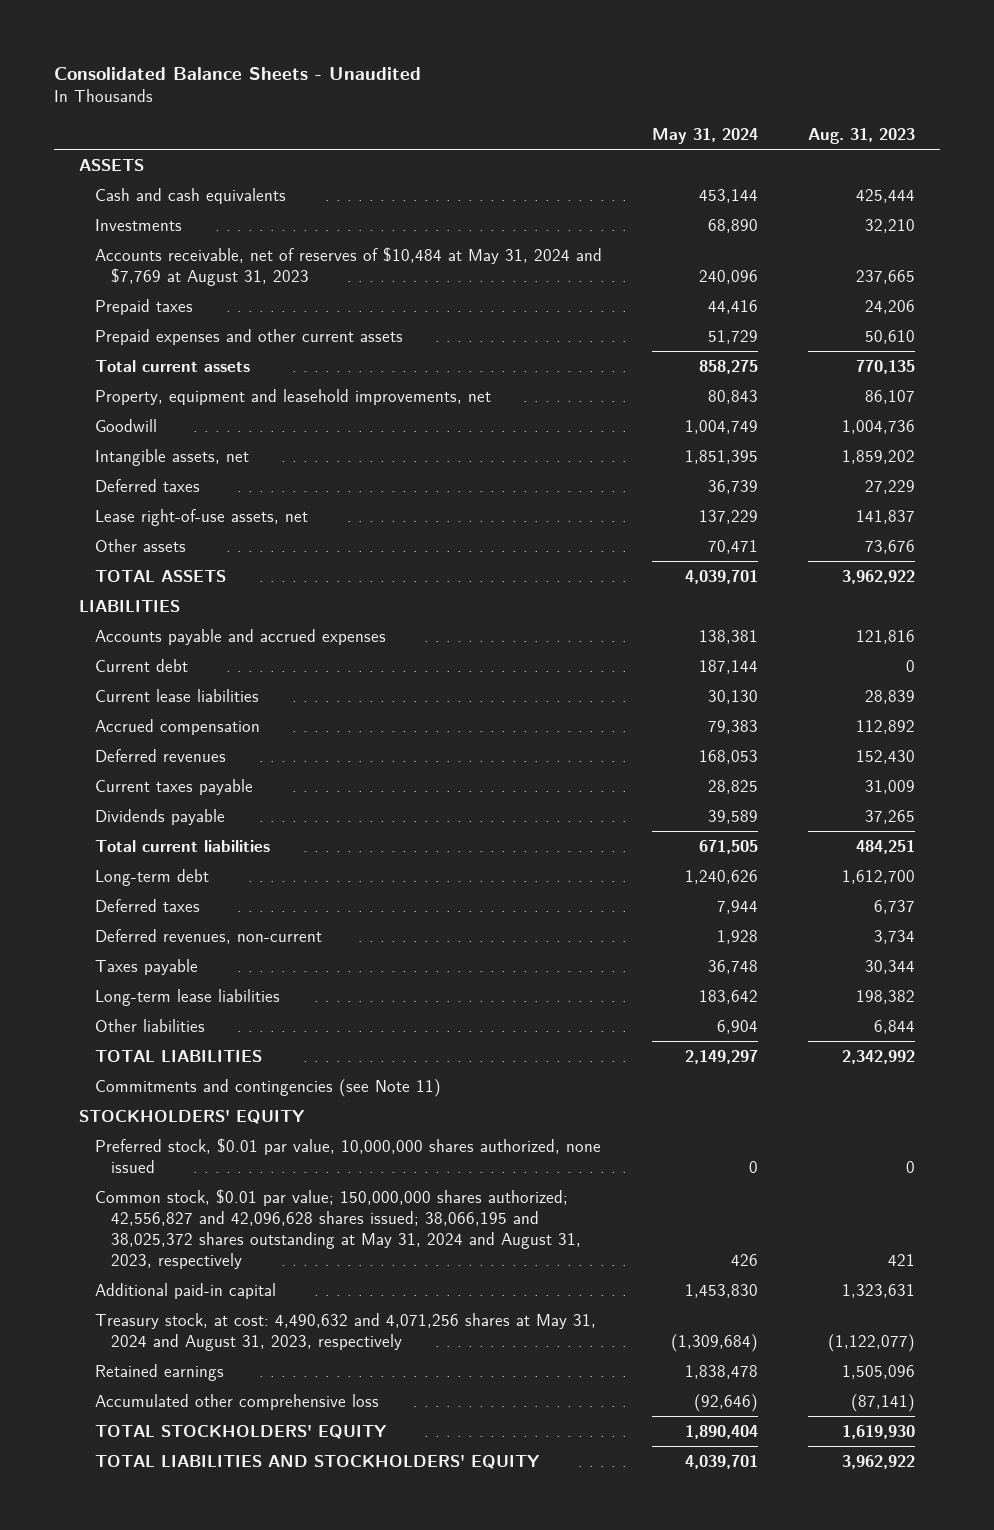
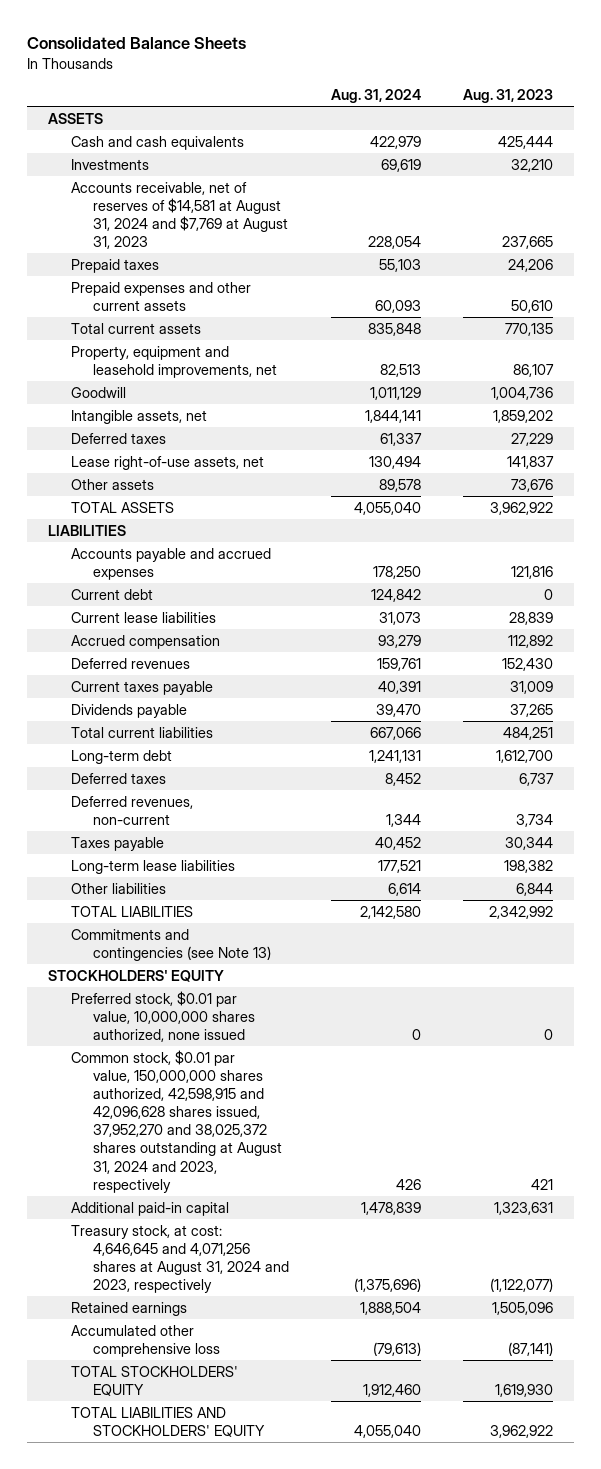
[53,66,421,80] Consolidated Balance Sheets - Unaudited -> [26,37,246,50] Consolidated Balance Sheets
[652,127,759,144] May 31, 2024 -> none
none -> [331,88,422,103] Aug. 31, 2024
[94,246,602,287] Accounts receivable, net of reserves of $10,484 at May 31, 2024 and $7,769 at August 31, 2023 -> [70,181,289,250] Accounts receivable, net of reserves of $14,581 at August 31, 2024 and $7,769 at August 31, 2023
[94,1078,441,1097] Commitments and contingencies (see Note 11) -> [70,928,272,961] Commitments and contingencies (see Note 13)
[94,1188,582,1270] Common stock, $0.01 par value; 150,000,000 shares authorized; 42,556,827 and 42,096,628 shares issued; 38,066,195 and 38,025,372 shares outstanding at May 31, 2024 and August 31, 2023, respectively -> [70,1049,283,1193] Common stock, $0.01 par value, 150,000,000 shares authorized, 42,598,915 and 42,096,628 shares issued, 37,952,270 and 38,025,372 shares outstanding at August 31, 2024 and 2023, respectively
[94,1312,596,1352] Treasury stock, at cost: 4,490,632 and 4,071,256 shares at May 31, 2024 and August 31, 2023, respectively -> [70,1224,290,1294] Treasury stock, at cost: 4,646,645 and 4,071,256 shares at August 31, 2024 and 2023, respectively

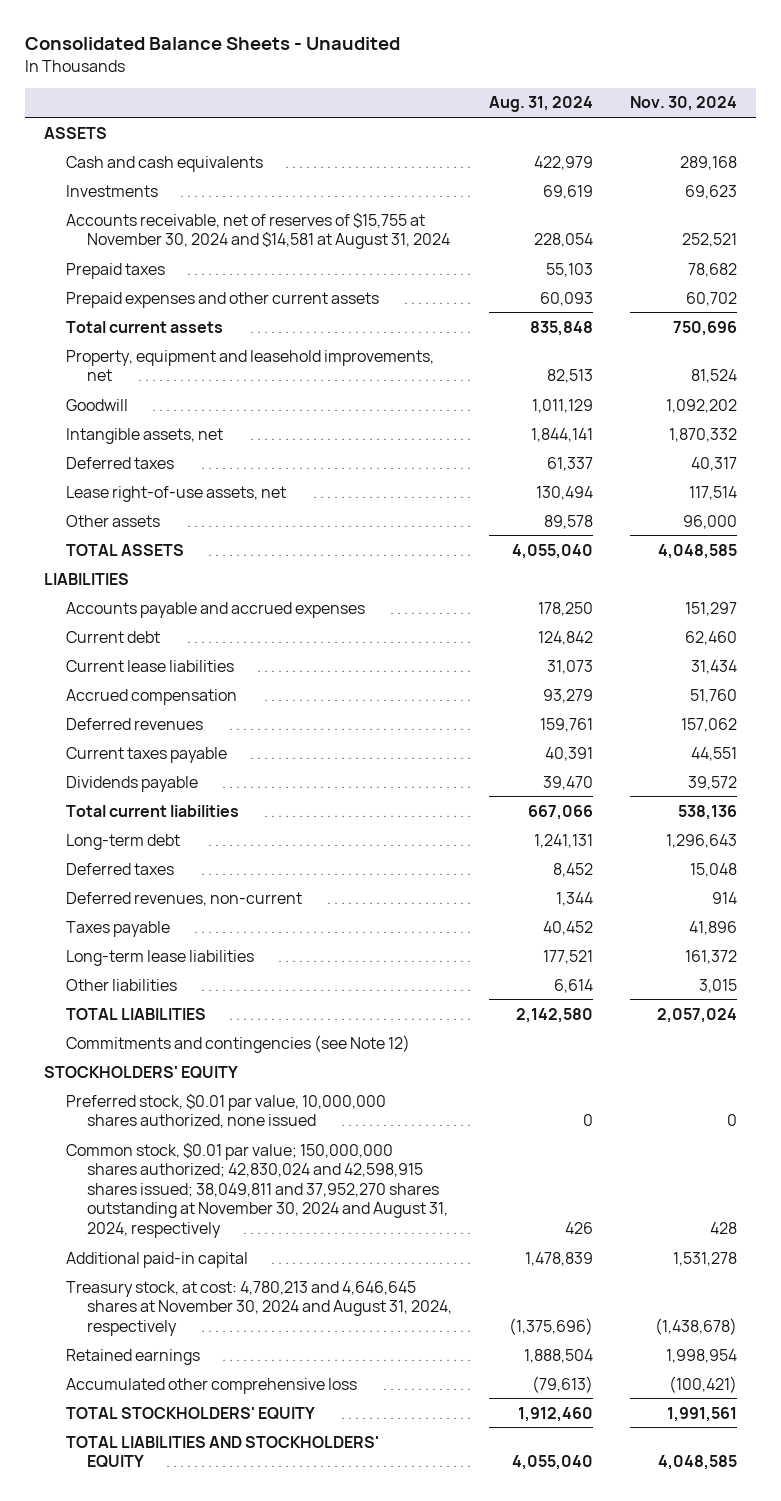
[26,37,246,50] Consolidated Balance Sheets -> [25,37,401,51] Consolidated Balance Sheets - Unaudited
[463,88,554,103] Aug. 31, 2023 -> none
none -> [630,96,738,112] Nov. 30, 2024
[70,181,289,250] Accounts receivable, net of reserves of $14,581 at August 31, 2024 and $7,769 at August 31, 2023 -> [65,212,451,250] Accounts receivable, net of reserves of $15,755 at November 30, 2024 and $14,581 at August 31, 2024
[70,928,272,961] Commitments and contingencies (see Note 13) -> [65,1034,410,1053] Commitments and contingencies (see Note 12)
[70,1049,283,1193] Common stock, $0.01 par value, 150,000,000 shares authorized, 42,598,915 and 42,096,628 shares issued, 37,952,270 and 38,025,372 shares outstanding at August 31, 2024 and 2023, respectively -> [65,1142,449,1238] Common stock, $0.01 par value; 150,000,000 shares authorized; 42,830,024 and 42,598,915 shares issued; 38,049,811 and 37,952,270 shares outstanding at November 30, 2024 and August 31, 2024, respectively
[70,1224,290,1294] Treasury stock, at cost: 4,646,645 and 4,071,256 shares at August 31, 2024 and 2023, respectively -> [65,1280,453,1336] Treasury stock, at cost: 4,780,213 and 4,646,645 shares at November 30, 2024 and August 31, 2024, respectively

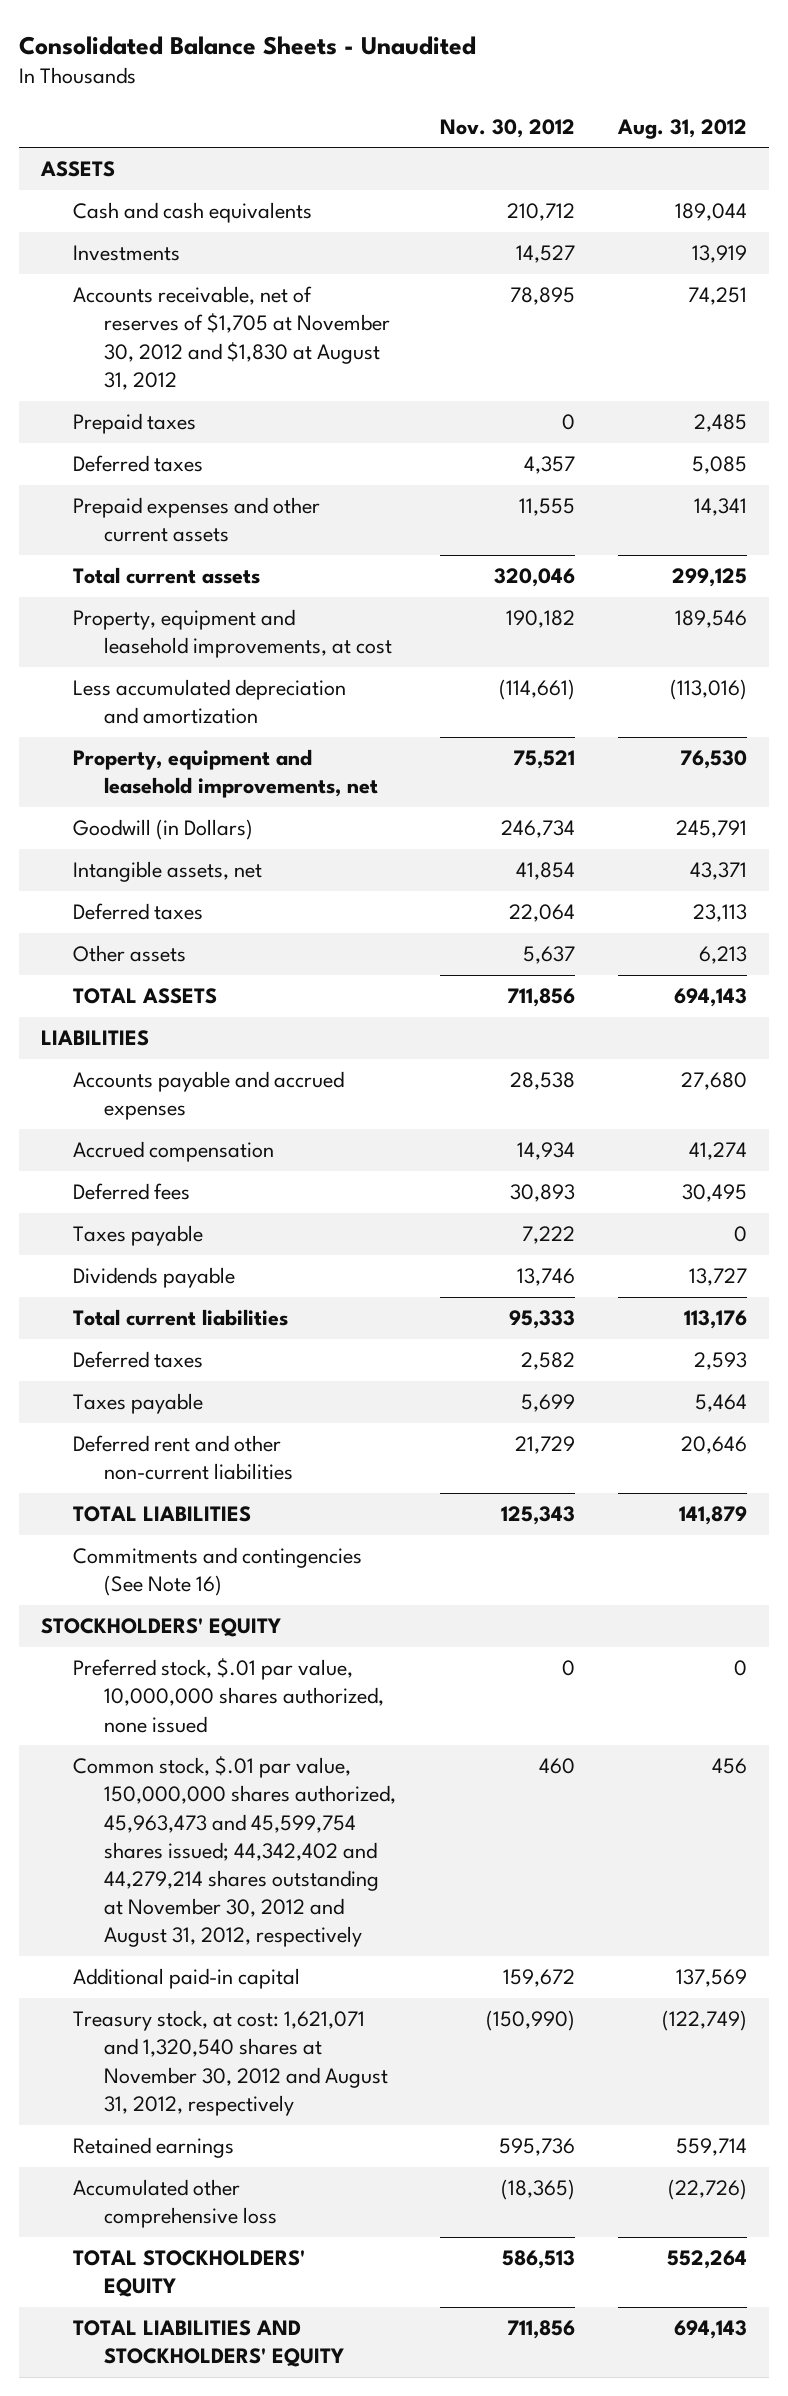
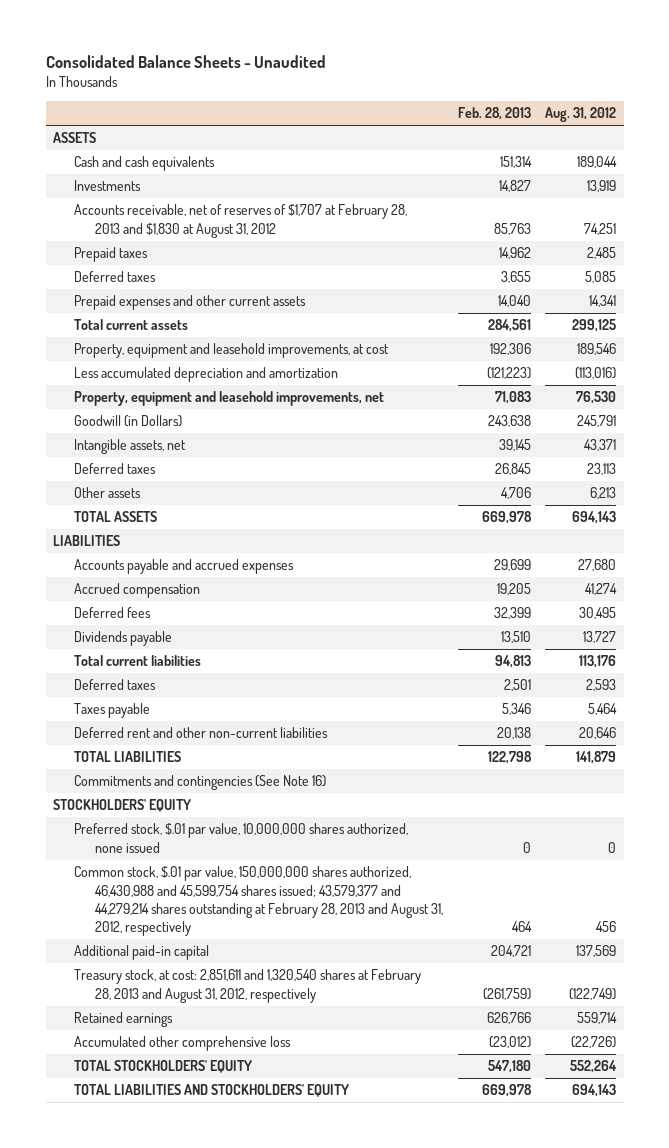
[439,118,575,138] Nov. 30, 2012 -> none
none -> [457,107,531,121] Feb. 28, 2013
[72,286,391,390] Accounts receivable, net of reserves of $1,705 at November 30, 2012 and $1,830 at August 31, 2012 -> [74,204,408,238] Accounts receivable, net of reserves of $1,707 at February 28, 2013 and $1,830 at August 31, 2012
[72,1225,203,1247] Taxes payable -> none
[72,1756,397,1948] Common stock, $.01 par value, 150,000,000 shares authorized, 45,963,473 and 45,599,754 shares issued; 44,342,402 and 44,279,214 shares outstanding at November 30, 2012 and August 31, 2012, respectively -> [74,866,444,936] Common stock, $.01 par value, 150,000,000 shares authorized, 46,430,988 and 45,599,754 shares issued; 43,579,377 and 44,279,214 shares outstanding at February 28, 2013 and August 31, 2012, respectively
[72,2010,389,2116] Treasury stock, at cost: 1,621,071 and 1,320,540 shares at November 30, 2012 and August 31, 2012, respectively -> [74,969,422,1003] Treasury stock, at cost: 2,851,611 and 1,320,540 shares at February 28, 2013 and August 31, 2012, respectively

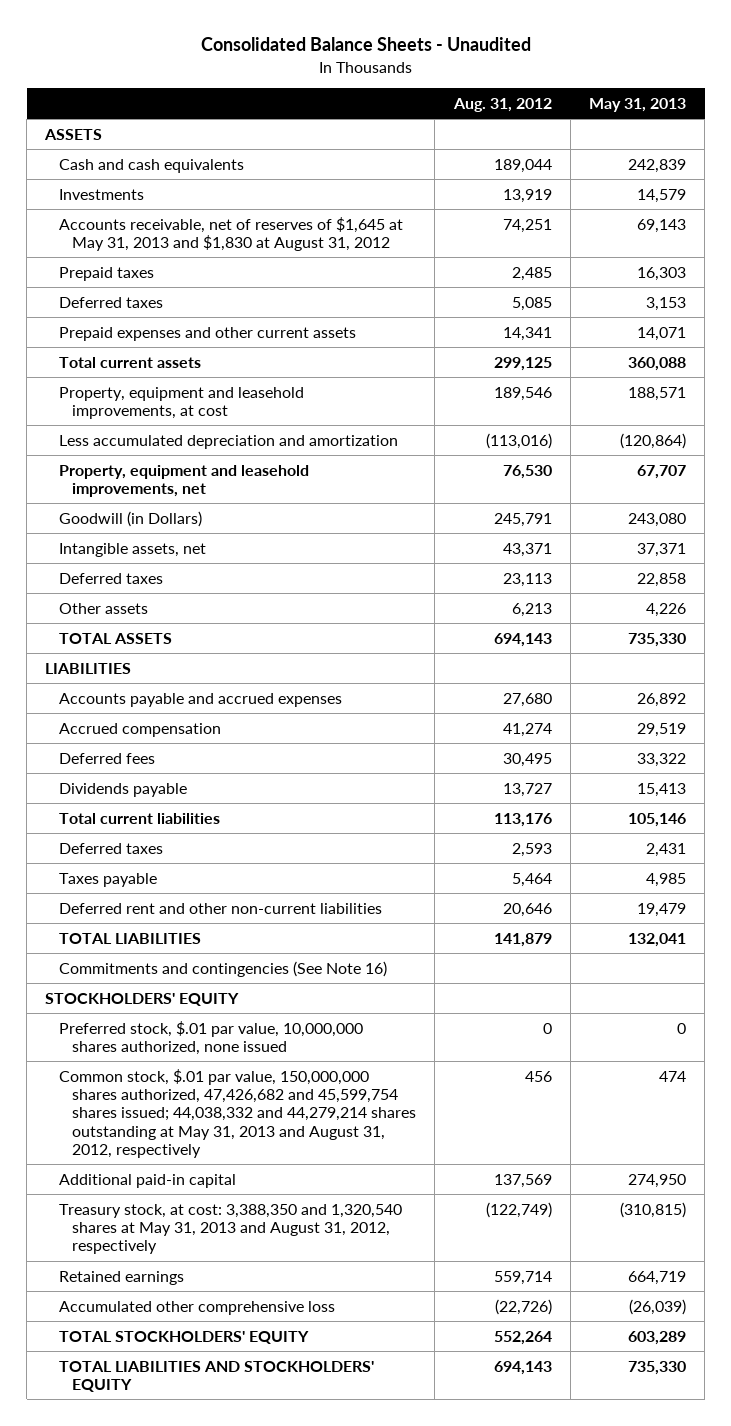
[457,107,531,121] Feb. 28, 2013 -> none
none -> [588,98,686,113] May 31, 2013
[74,204,408,238] Accounts receivable, net of reserves of $1,707 at February 28, 2013 and $1,830 at August 31, 2012 -> [58,216,403,252] Accounts receivable, net of reserves of $1,645 at May 31, 2013 and $1,830 at August 31, 2012
[74,866,444,936] Common stock, $.01 par value, 150,000,000 shares authorized, 46,430,988 and 45,599,754 shares issued; 43,579,377 and 44,279,214 shares outstanding at February 28, 2013 and August 31, 2012, respectively -> [58,1068,417,1159] Common stock, $.01 par value, 150,000,000 shares authorized, 47,426,682 and 45,599,754 shares issued; 44,038,332 and 44,279,214 shares outstanding at May 31, 2013 and August 31, 2012, respectively
[74,969,422,1003] Treasury stock, at cost: 2,851,611 and 1,320,540 shares at February 28, 2013 and August 31, 2012, respectively -> [58,1203,402,1255] Treasury stock, at cost: 3,388,350 and 1,320,540 shares at May 31, 2013 and August 31, 2012, respectively

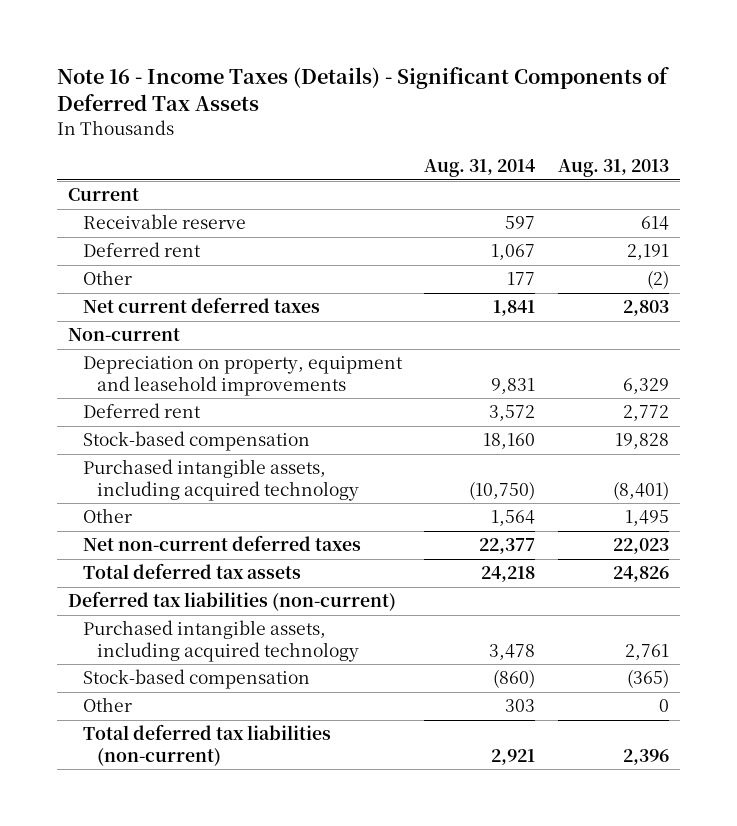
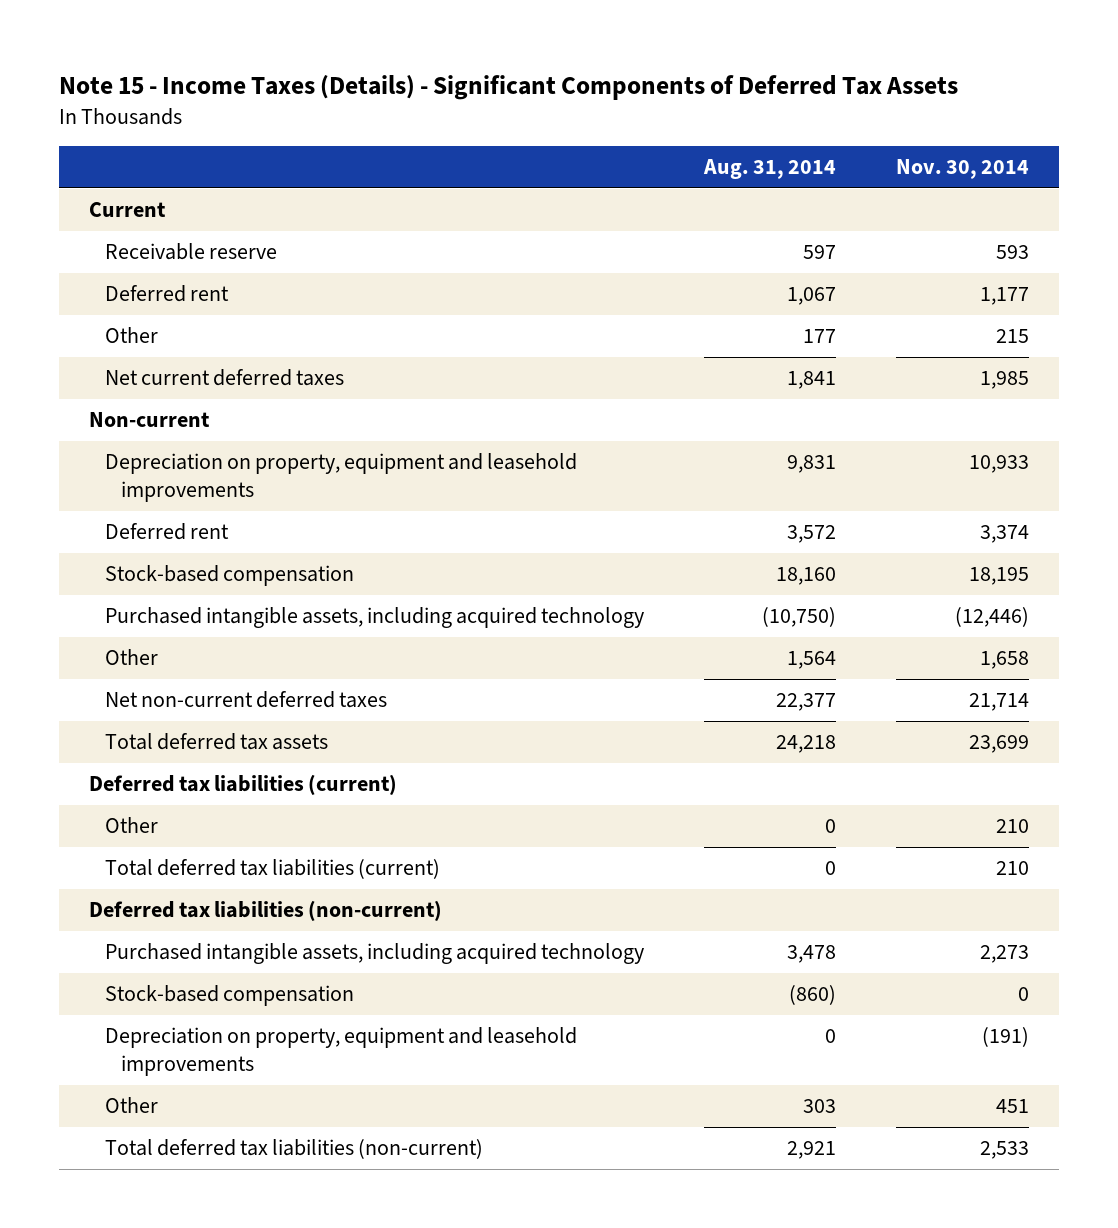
[56,66,669,112] Note 16 - Income Taxes (Details) - Significant Components of Deferred Tax Assets -> [59,74,959,100] Note 15 - Income Taxes (Details) - Significant Components of Deferred Tax Assets
[557,159,669,178] Aug. 31, 2013 -> none
none -> [895,159,1029,180] Nov. 30, 2014
none -> [89,774,398,796] Deferred tax liabilities (current)
none -> [105,817,159,834] Other
none -> [105,859,441,880] Total deferred tax liabilities (current)
none -> [105,1027,578,1077] Depreciation on property, equipment and leasehold improvements

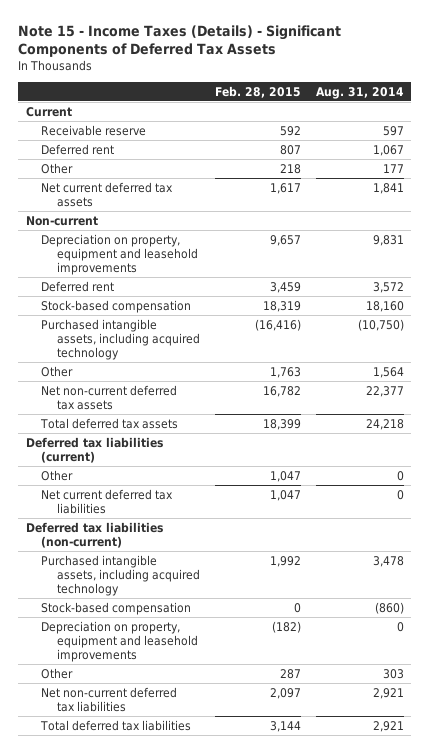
[895,159,1029,180] Nov. 30, 2014 -> none
none -> [215,85,302,98] Feb. 28, 2015
[105,369,345,387] Net current deferred taxes -> [41,181,174,207] Net current deferred tax assets
[105,691,388,709] Net non-current deferred taxes -> [41,384,178,410] Net non-current deferred tax assets
[105,859,441,880] Total deferred tax liabilities (current) -> [41,488,174,514] Net current deferred tax liabilities
[105,1139,484,1160] Total deferred tax liabilities (non-current) -> [41,686,178,712] Net non-current deferred tax liabilities
none -> [40,719,192,731] Total deferred tax liabilities

